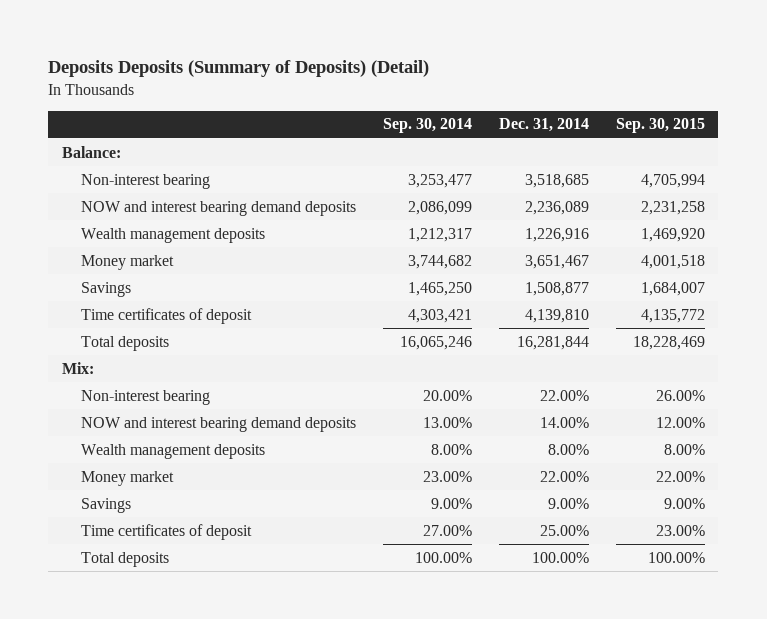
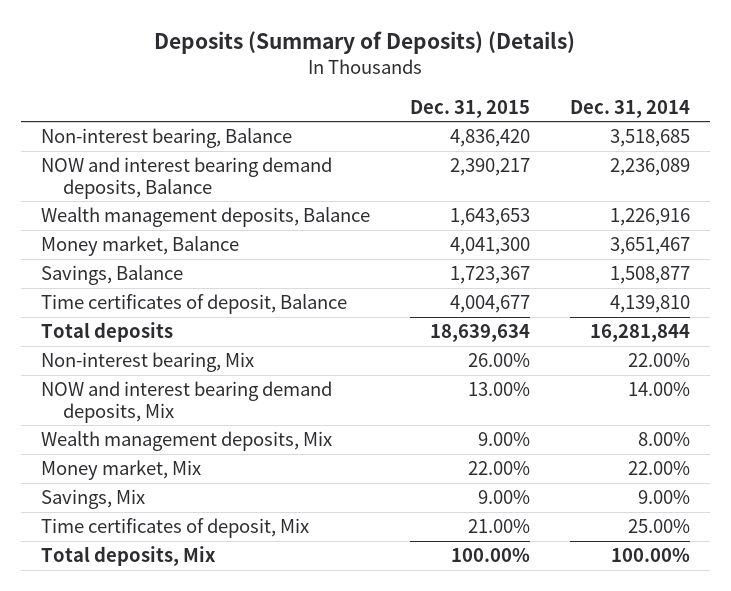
[48,60,430,78] Deposits Deposits (Summary of Deposits) (Detail) -> [154,31,576,55] Deposits (Summary of Deposits) (Details)
[382,118,472,134] Sep. 30, 2014 -> none
[615,118,705,134] Sep. 30, 2015 -> none
none -> [409,99,530,118] Dec. 31, 2015
[61,145,121,158] Balance: -> none
[80,173,210,189] Non-interest bearing -> [40,128,292,149] Non-interest bearing, Balance
[80,200,356,216] NOW and interest bearing demand deposits -> [40,157,332,199] NOW and interest bearing demand deposits, Balance
[80,227,265,243] Wealth management deposits -> [40,207,370,228] Wealth management deposits, Balance
[80,254,174,270] Money market -> [40,236,239,257] Money market, Balance
[80,281,131,297] Savings -> [40,265,183,286] Savings, Balance
[80,307,252,324] Time certificates of deposit -> [40,294,347,315] Time certificates of deposit, Balance
[61,361,94,374] Mix: -> none
[80,389,210,405] Non-interest bearing -> [40,352,254,373] Non-interest bearing, Mix
[80,416,356,432] NOW and interest bearing demand deposits -> [40,381,332,423] NOW and interest bearing demand deposits, Mix
[80,443,265,459] Wealth management deposits -> [40,431,332,452] Wealth management deposits, Mix
[80,470,174,486] Money market -> [40,460,201,481] Money market, Mix
[80,497,131,513] Savings -> [40,489,145,510] Savings, Mix
[80,523,252,540] Time certificates of deposit -> [40,518,309,539] Time certificates of deposit, Mix
[80,551,169,567] Total deposits -> [40,546,216,567] Total deposits, Mix

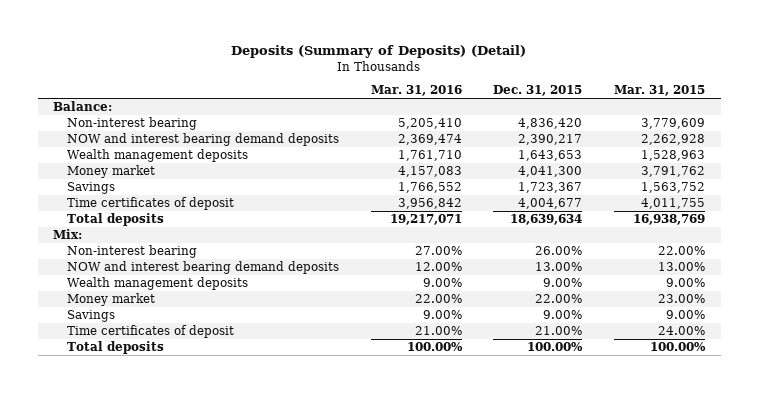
[154,31,576,55] Deposits (Summary of Deposits) (Details) -> [231,45,527,59] Deposits (Summary of Deposits) (Detail)
[570,99,691,118] Dec. 31, 2014 -> none
none -> [370,85,462,97] Mar. 31, 2016
none -> [613,85,705,97] Mar. 31, 2015
none -> [53,101,113,112] Balance:
[40,128,292,149] Non-interest bearing, Balance -> [67,117,198,131] Non-interest bearing
[40,157,332,199] NOW and interest bearing demand deposits, Balance -> [67,133,340,147] NOW and interest bearing demand deposits
[40,207,370,228] Wealth management deposits, Balance -> [67,149,249,163] Wealth management deposits
[40,236,239,257] Money market, Balance -> [67,165,156,179] Money market
[40,265,183,286] Savings, Balance -> [67,182,116,195] Savings
[40,294,347,315] Time certificates of deposit, Balance -> [67,197,235,211] Time certificates of deposit
none -> [53,229,83,240] Mix:
[40,352,254,373] Non-interest bearing, Mix -> [67,245,198,259] Non-interest bearing
[40,381,332,423] NOW and interest bearing demand deposits, Mix -> [67,261,340,275] NOW and interest bearing demand deposits
[40,431,332,452] Wealth management deposits, Mix -> [67,277,249,291] Wealth management deposits
[40,460,201,481] Money market, Mix -> [67,293,156,307] Money market
[40,489,145,510] Savings, Mix -> [67,310,116,323] Savings
[40,518,309,539] Time certificates of deposit, Mix -> [67,325,235,339] Time certificates of deposit
[40,546,216,567] Total deposits, Mix -> [67,341,165,355] Total deposits

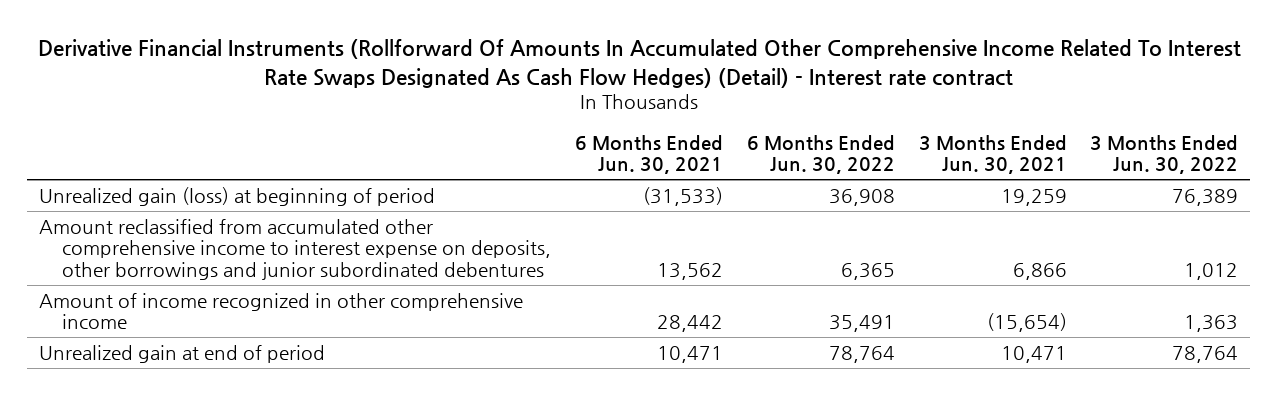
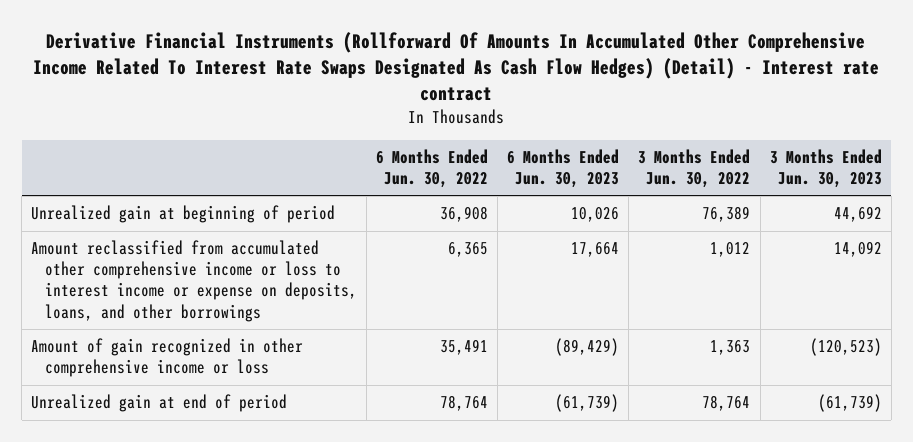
[575,134,724,175] 6 Months Ended Jun. 30, 2021 -> none
[918,134,1067,175] 3 Months Ended Jun. 30, 2021 -> none
none -> [507,148,620,189] 6 Months Ended Jun. 30, 2023
none -> [769,148,882,189] 3 Months Ended Jun. 30, 2023
[38,186,435,206] Unrealized gain (loss) at beginning of period -> [31,205,336,224] Unrealized gain at beginning of period
[38,218,552,280] Amount reclassified from accumulated other comprehensive income to interest expense on deposits, other borrowings and junior subordinated debentures -> [31,240,358,322] Amount reclassified from accumulated other comprehensive income or loss to interest income or expense on deposits, loans, and other borrowings
[38,292,523,330] Amount of income recognized in other comprehensive income -> [31,338,304,378] Amount of gain recognized in other comprehensive income or loss

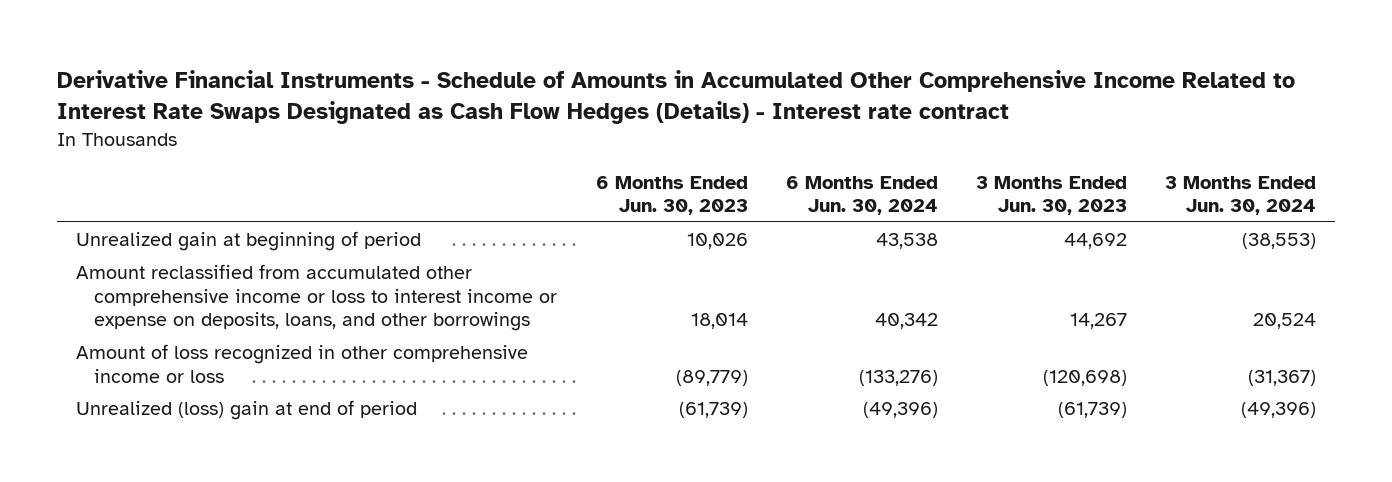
[33,31,880,102] Derivative Financial Instruments (Rollforward Of Amounts In Accumulated Other Comprehensive Income Related To Interest Rate Swaps Designated As Cash Flow Hedges) (Detail) - Interest rate contract -> [56,69,1295,124] Derivative Financial Instruments - Schedule of Amounts in Accumulated Other Comprehensive Income Related to Interest Rate Swaps Designated as Cash Flow Hedges (Details) - Interest rate contract
[376,148,489,189] 6 Months Ended Jun. 30, 2022 -> none
[638,148,751,189] 3 Months Ended Jun. 30, 2022 -> none
none -> [785,175,938,216] 6 Months Ended Jun. 30, 2024
none -> [1165,175,1317,216] 3 Months Ended Jun. 30, 2024
[571,242,620,258] 17,664 -> [690,313,748,330] 18,014
[833,241,882,258] 14,092 -> [1069,313,1127,330] 14,267
[31,338,304,378] Amount of gain recognized in other comprehensive income or loss -> [75,344,528,383] Amount of loss recognized in other comprehensive income or loss
[555,338,620,357] (89,429) -> [675,369,748,386] (89,779)
[809,338,882,357] (120,523) -> [1042,369,1127,386] (120,698)
[31,394,288,413] Unrealized gain at end of period -> [75,400,417,421] Unrealized (loss) gain at end of period

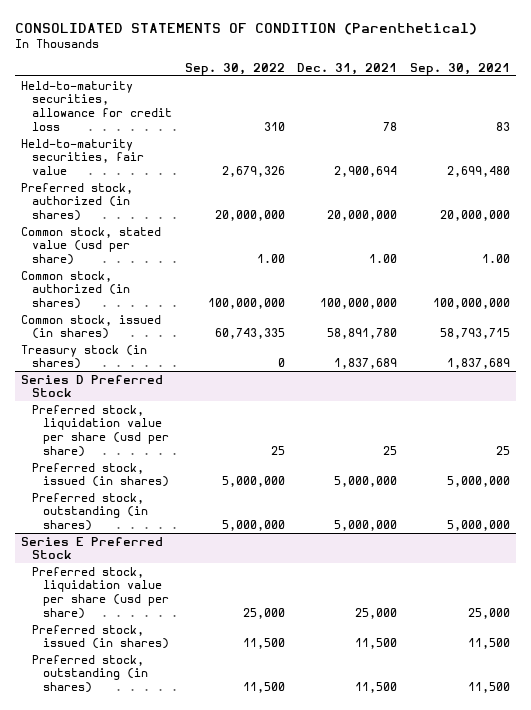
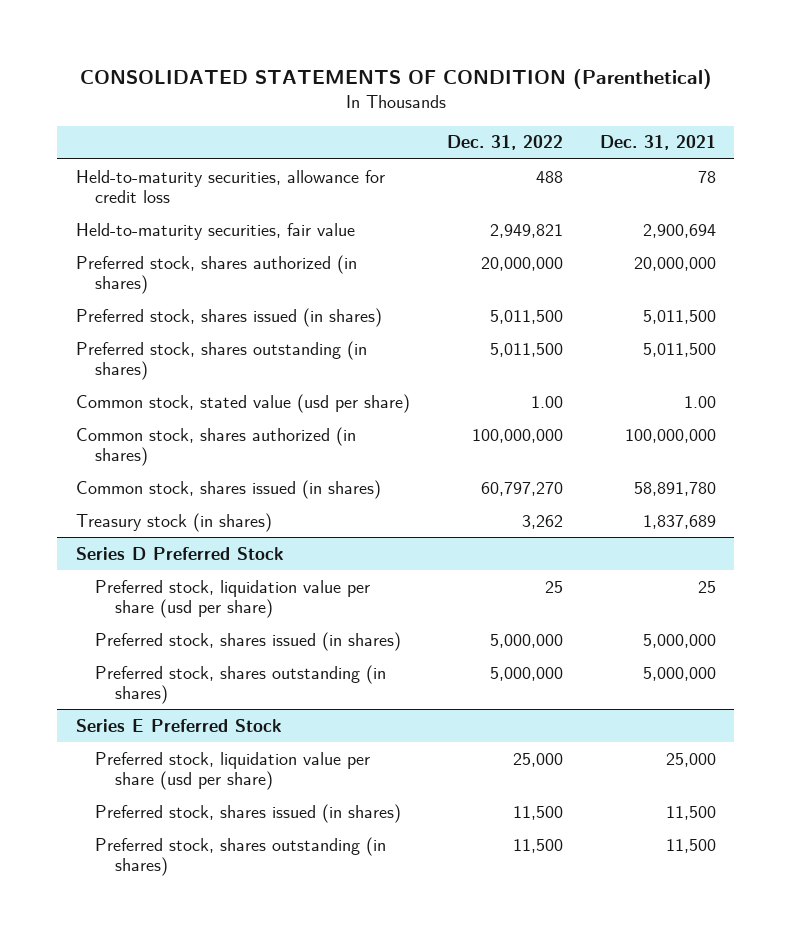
[184,62,285,75] Sep. 30, 2022 -> none
[409,62,510,75] Sep. 30, 2021 -> none
none -> [446,135,563,151] Dec. 31, 2022
[21,182,134,221] Preferred stock, authorized (in shares) -> [75,254,357,294] Preferred stock, shares authorized (in shares)
none -> [75,307,382,327] Preferred stock, shares issued (in shares)
none -> [75,340,367,380] Preferred stock, shares outstanding (in shares)
[21,270,131,309] Common stock, authorized (in shares) -> [75,426,356,466] Common stock, shares authorized (in shares)
[21,314,162,340] Common stock, issued (in shares) -> [75,479,381,499] Common stock, shares issued (in shares)
[32,462,169,488] Preferred stock, issued (in shares) -> [95,631,402,651] Preferred stock, shares issued (in shares)
[32,492,148,531] Preferred stock, outstanding (in shares) -> [95,664,387,704] Preferred stock, shares outstanding (in shares)
[32,624,169,650] Preferred stock, issued (in shares) -> [95,803,402,823] Preferred stock, shares issued (in shares)
[32,654,148,693] Preferred stock, outstanding (in shares) -> [95,836,387,876] Preferred stock, shares outstanding (in shares)

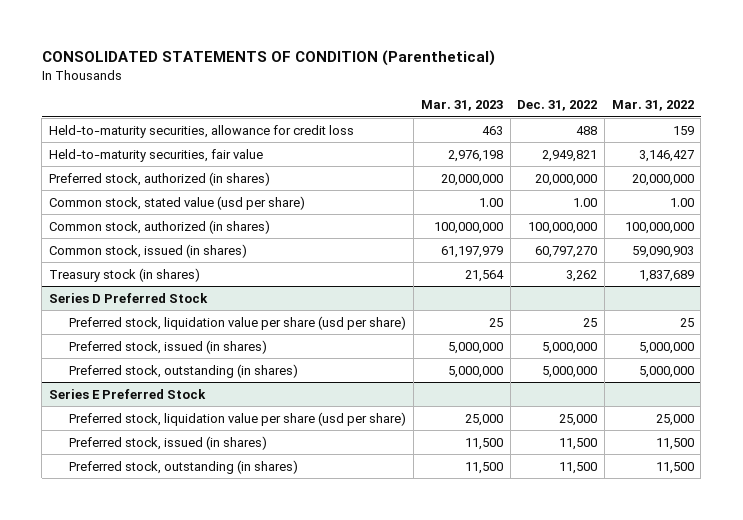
[599,135,716,151] Dec. 31, 2021 -> none
none -> [420,100,503,112] Mar. 31, 2023
none -> [611,100,694,112] Mar. 31, 2022
[75,307,382,327] Preferred stock, shares issued (in shares) -> none
[75,340,367,380] Preferred stock, shares outstanding (in shares) -> none
[75,254,357,294] Preferred stock, shares authorized (in shares) -> [48,171,270,186] Preferred stock, authorized (in shares)
[75,426,356,466] Common stock, shares authorized (in shares) -> [48,219,270,234] Common stock, authorized (in shares)
[75,479,381,499] Common stock, shares issued (in shares) -> [48,243,247,258] Common stock, issued (in shares)
[95,631,402,651] Preferred stock, shares issued (in shares) -> [69,339,268,354] Preferred stock, issued (in shares)
[95,664,387,704] Preferred stock, shares outstanding (in shares) -> [69,363,299,378] Preferred stock, outstanding (in shares)
[95,803,402,823] Preferred stock, shares issued (in shares) -> [69,435,268,450] Preferred stock, issued (in shares)
[95,836,387,876] Preferred stock, shares outstanding (in shares) -> [69,459,299,474] Preferred stock, outstanding (in shares)

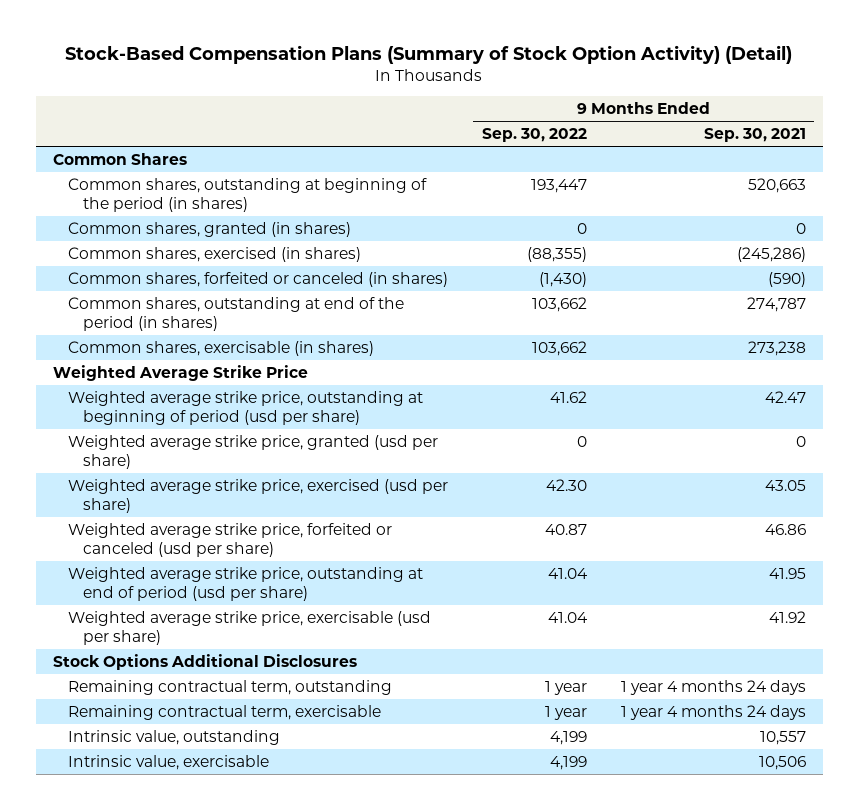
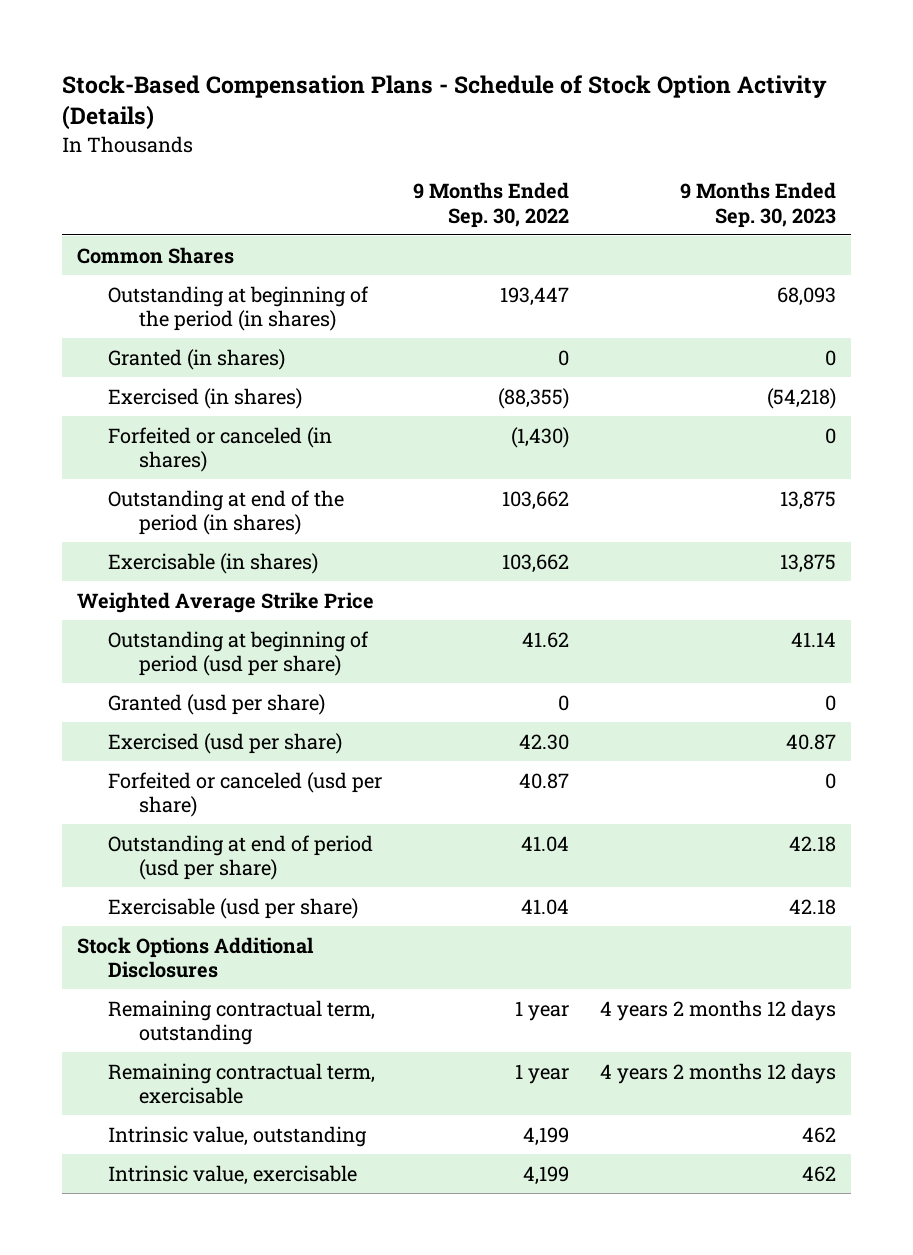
[65,44,793,64] Stock-Based Compensation Plans (Summary of Stock Option Activity) (Detail) -> [61,75,827,131] Stock-Based Compensation Plans - Schedule of Stock Option Activity (Details)
[703,128,806,143] Sep. 30, 2021 -> none
none -> [679,182,836,228] 9 Months Ended Sep. 30, 2023
[67,177,427,212] Common shares, outstanding at beginning of the period (in shares) -> [108,285,370,331] Outstanding at beginning of the period (in shares)
[67,221,351,237] Common shares, granted (in shares) -> [108,348,286,370] Granted (in shares)
[67,246,361,262] Common shares, exercised (in shares) -> [108,387,303,409] Exercised (in shares)
[67,271,448,287] Common shares, forfeited or canceled (in shares) -> [108,426,333,472] Forfeited or canceled (in shares)
[67,296,404,331] Common shares, outstanding at end of the period (in shares) -> [108,489,345,535] Outstanding at end of the period (in shares)
[67,340,374,356] Common shares, exercisable (in shares) -> [108,552,319,574] Exercisable (in shares)
[67,390,423,425] Weighted average strike price, outstanding at beginning of period (usd per share) -> [108,630,370,676] Outstanding at beginning of period (usd per share)
[67,434,438,469] Weighted average strike price, granted (usd per share) -> [108,693,326,715] Granted (usd per share)
[67,478,448,513] Weighted average strike price, exercised (usd per share) -> [108,732,343,754] Exercised (usd per share)
[67,522,392,557] Weighted average strike price, forfeited or canceled (usd per share) -> [108,771,383,817] Forfeited or canceled (usd per share)
[67,566,423,601] Weighted average strike price, outstanding at end of period (usd per share) -> [108,834,374,880] Outstanding at end of period (usd per share)
[67,610,431,645] Weighted average strike price, exercisable (usd per share) -> [108,897,359,919] Exercisable (usd per share)

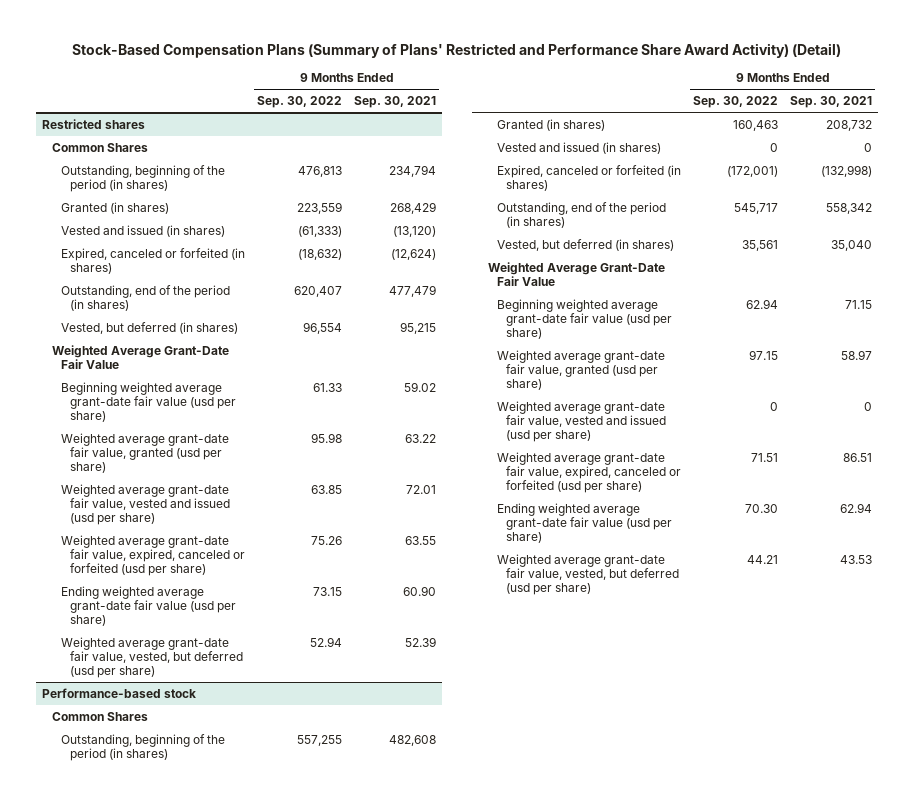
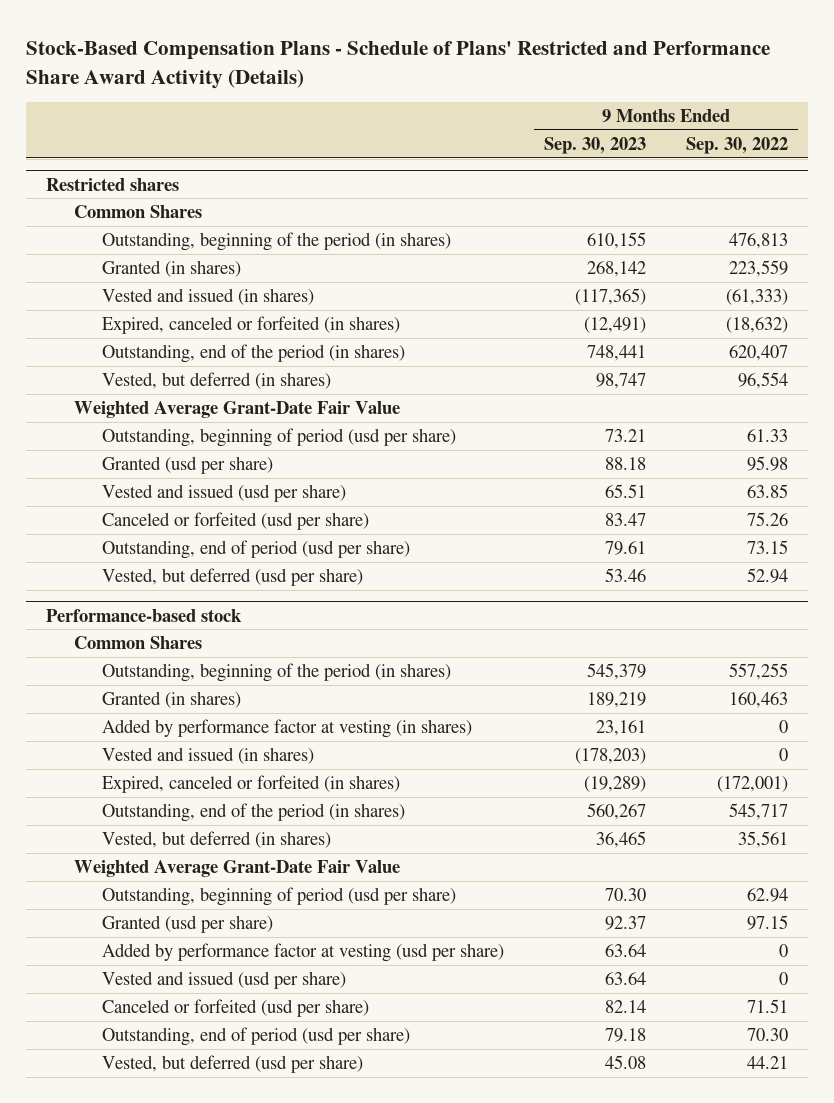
[72,42,842,58] Stock-Based Compensation Plans (Summary of Plans' Restricted and Performance Share Award Activity) (Detail) -> [26,40,771,89] Stock-Based Compensation Plans - Schedule of Plans' Restricted and Performance Share Award Activity (Details)
[354,96,437,109] Sep. 30, 2021 -> none
none -> [543,136,646,154] Sep. 30, 2023
[61,381,237,423] Beginning weighted average grant-date fair value (usd per share) -> [102,427,457,447] Outstanding, beginning of period (usd per share)
[61,432,230,474] Weighted average grant-date fair value, granted (usd per share) -> [102,455,274,474] Granted (usd per share)
[61,483,231,526] Weighted average grant-date fair value, vested and issued (usd per share) -> [102,483,347,502] Vested and issued (usd per share)
[61,534,246,577] Weighted average grant-date fair value, expired, canceled or forfeited (usd per share) -> [102,511,370,530] Canceled or forfeited (usd per share)
[61,585,237,627] Ending weighted average grant-date fair value (usd per share) -> [102,539,411,559] Outstanding, end of period (usd per share)
[61,636,244,679] Weighted average grant-date fair value, vested, but deferred (usd per share) -> [102,567,364,586] Vested, but deferred (usd per share)
none -> [102,718,473,738] Added by performance factor at vesting (in shares)
[497,298,673,340] Beginning weighted average grant-date fair value (usd per share) -> [102,886,457,906] Outstanding, beginning of period (usd per share)
[497,349,666,391] Weighted average grant-date fair value, granted (usd per share) -> [102,914,274,933] Granted (usd per share)
none -> [102,942,505,962] Added by performance factor at vesting (usd per share)
[497,400,667,443] Weighted average grant-date fair value, vested and issued (usd per share) -> [102,970,347,989] Vested and issued (usd per share)
[497,451,682,494] Weighted average grant-date fair value, expired, canceled or forfeited (usd per share) -> [102,998,370,1017] Canceled or forfeited (usd per share)
[497,502,673,544] Ending weighted average grant-date fair value (usd per share) -> [102,1026,411,1046] Outstanding, end of period (usd per share)
[497,553,680,596] Weighted average grant-date fair value, vested, but deferred (usd per share) -> [102,1054,364,1073] Vested, but deferred (usd per share)

